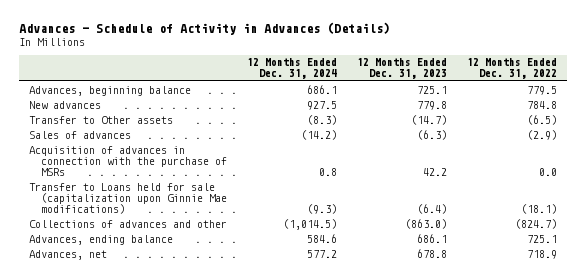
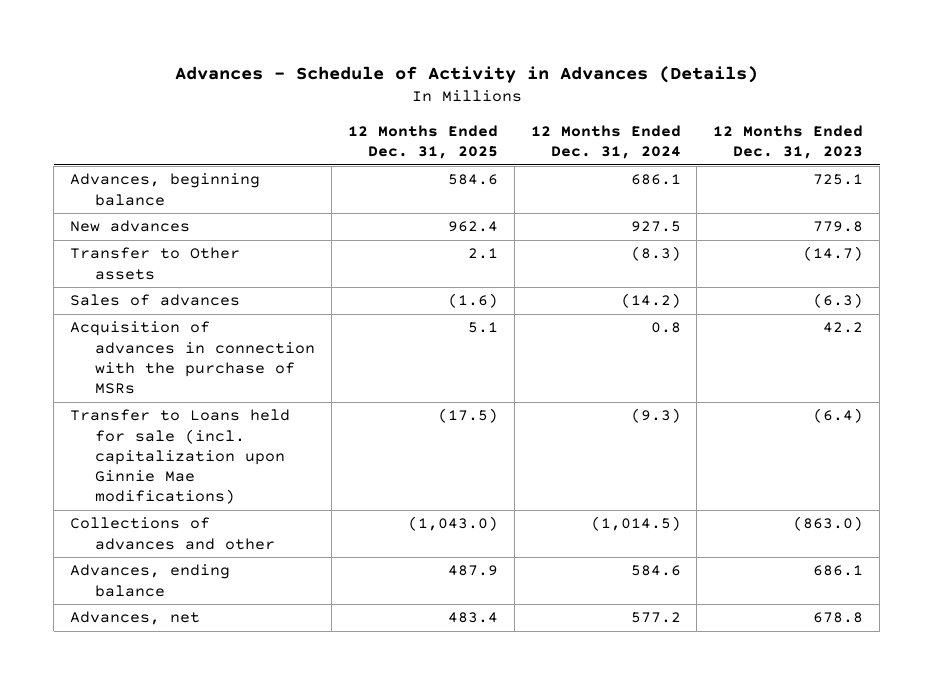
[466,58,557,80] 12 Months Ended Dec. 31, 2022 -> none
none -> [347,125,498,160] 12 Months Ended Dec. 31, 2025
[29,182,228,214] Transfer to Loans held for sale (capitalization upon Ginnie Mae modifications) -> [69,409,290,505] Transfer to Loans held for sale (incl. capitalization upon Ginnie Mae modifications)

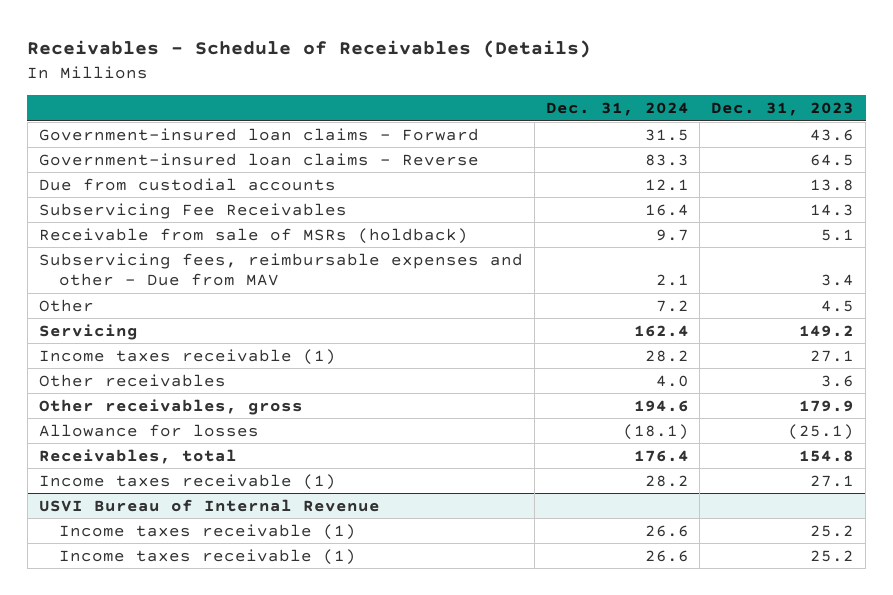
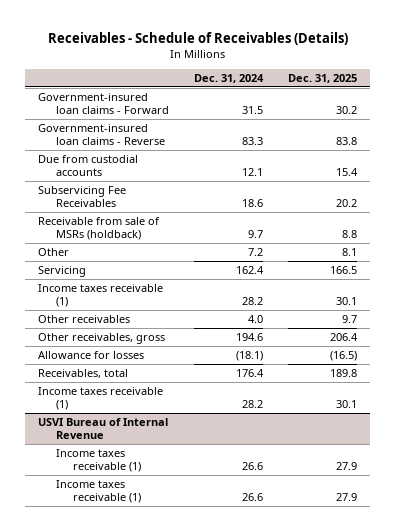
[711,102,855,117] Dec. 31, 2023 -> none
none -> [288,74,358,84] Dec. 31, 2025
[644,203,689,216] 16.4 -> [241,198,263,207] 18.6
[38,252,523,287] Subservicing fees, reimbursable expenses and other - Due from MAV -> none

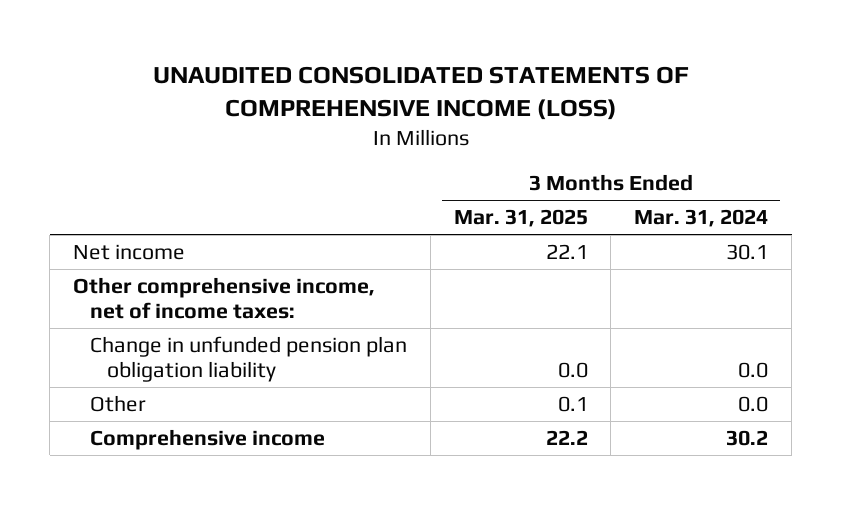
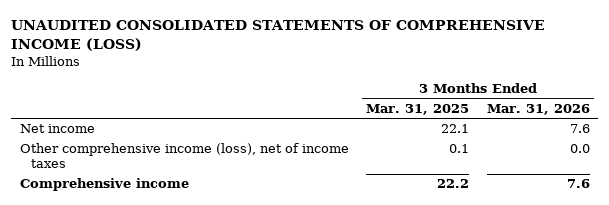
[634,209,769,228] Mar. 31, 2024 -> none
none -> [486,103,590,115] Mar. 31, 2026
[73,277,376,319] Other comprehensive income, net of income taxes: -> none
[90,336,408,382] Change in unfunded pension plan obligation liability -> none
[90,395,147,413] Other -> [19,143,349,169] Other comprehensive income (loss), net of income taxes

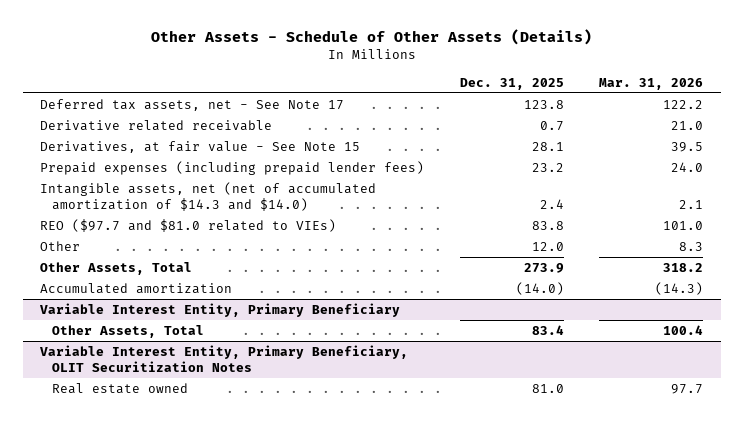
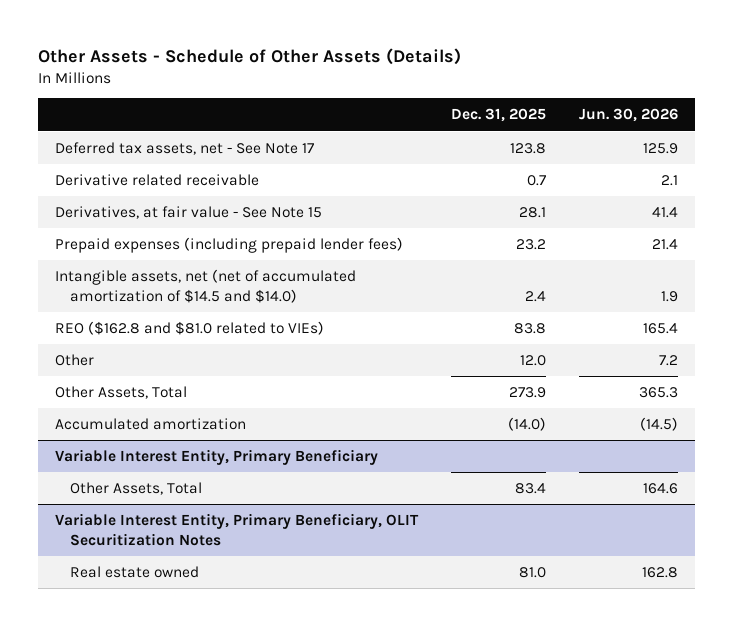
[599,77,704,90] Mar. 31, 2026 -> none
none -> [579,108,679,123] Jun. 30, 2026
[40,181,377,212] Intangible assets, net (net of accumulated amortization of $14.3 and $14.0) -> [54,268,356,303] Intangible assets, net (net of accumulated amortization of $14.5 and $14.0)
[40,218,337,232] REO ($97.7 and $81.0 related to VIEs) -> [54,320,324,335] REO ($162.8 and $81.0 related to VIEs)

